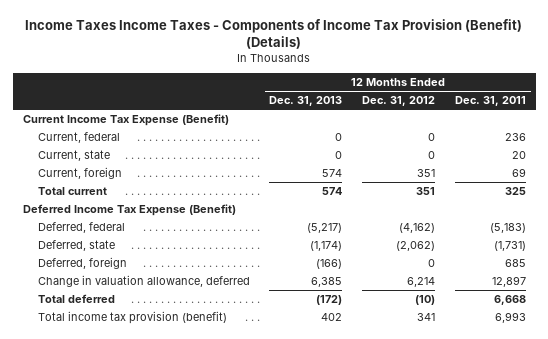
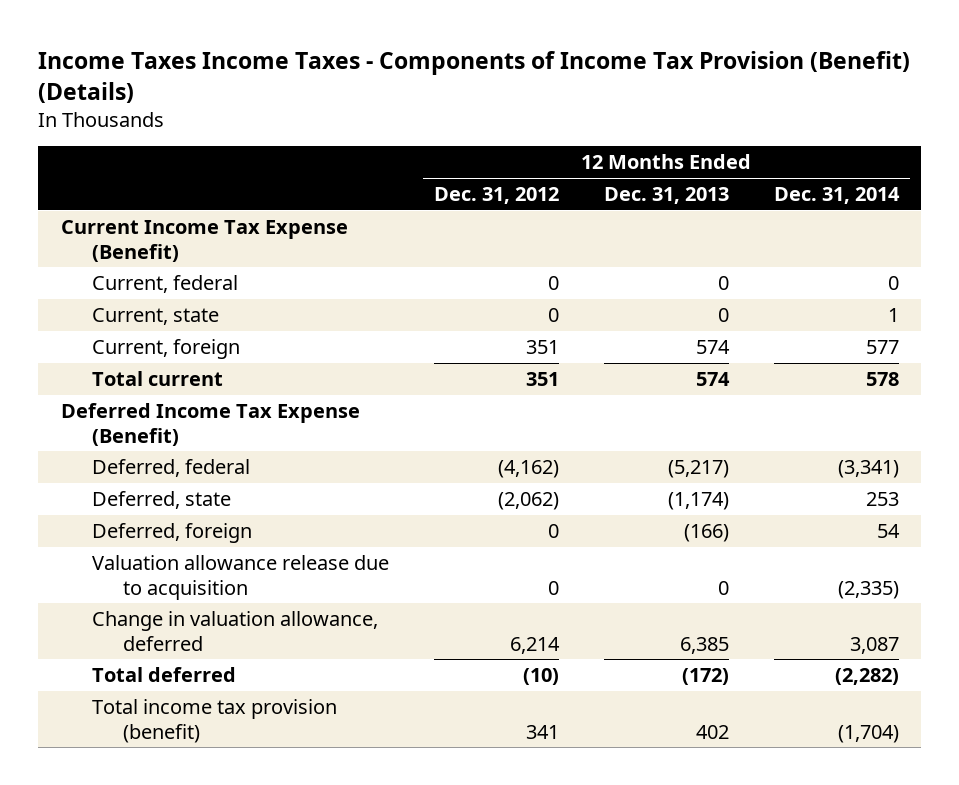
[454,96,526,107] Dec. 31, 2011 -> none
none -> [773,186,900,204] Dec. 31, 2014
none -> [91,554,389,600] Valuation allowance release due to acquisition

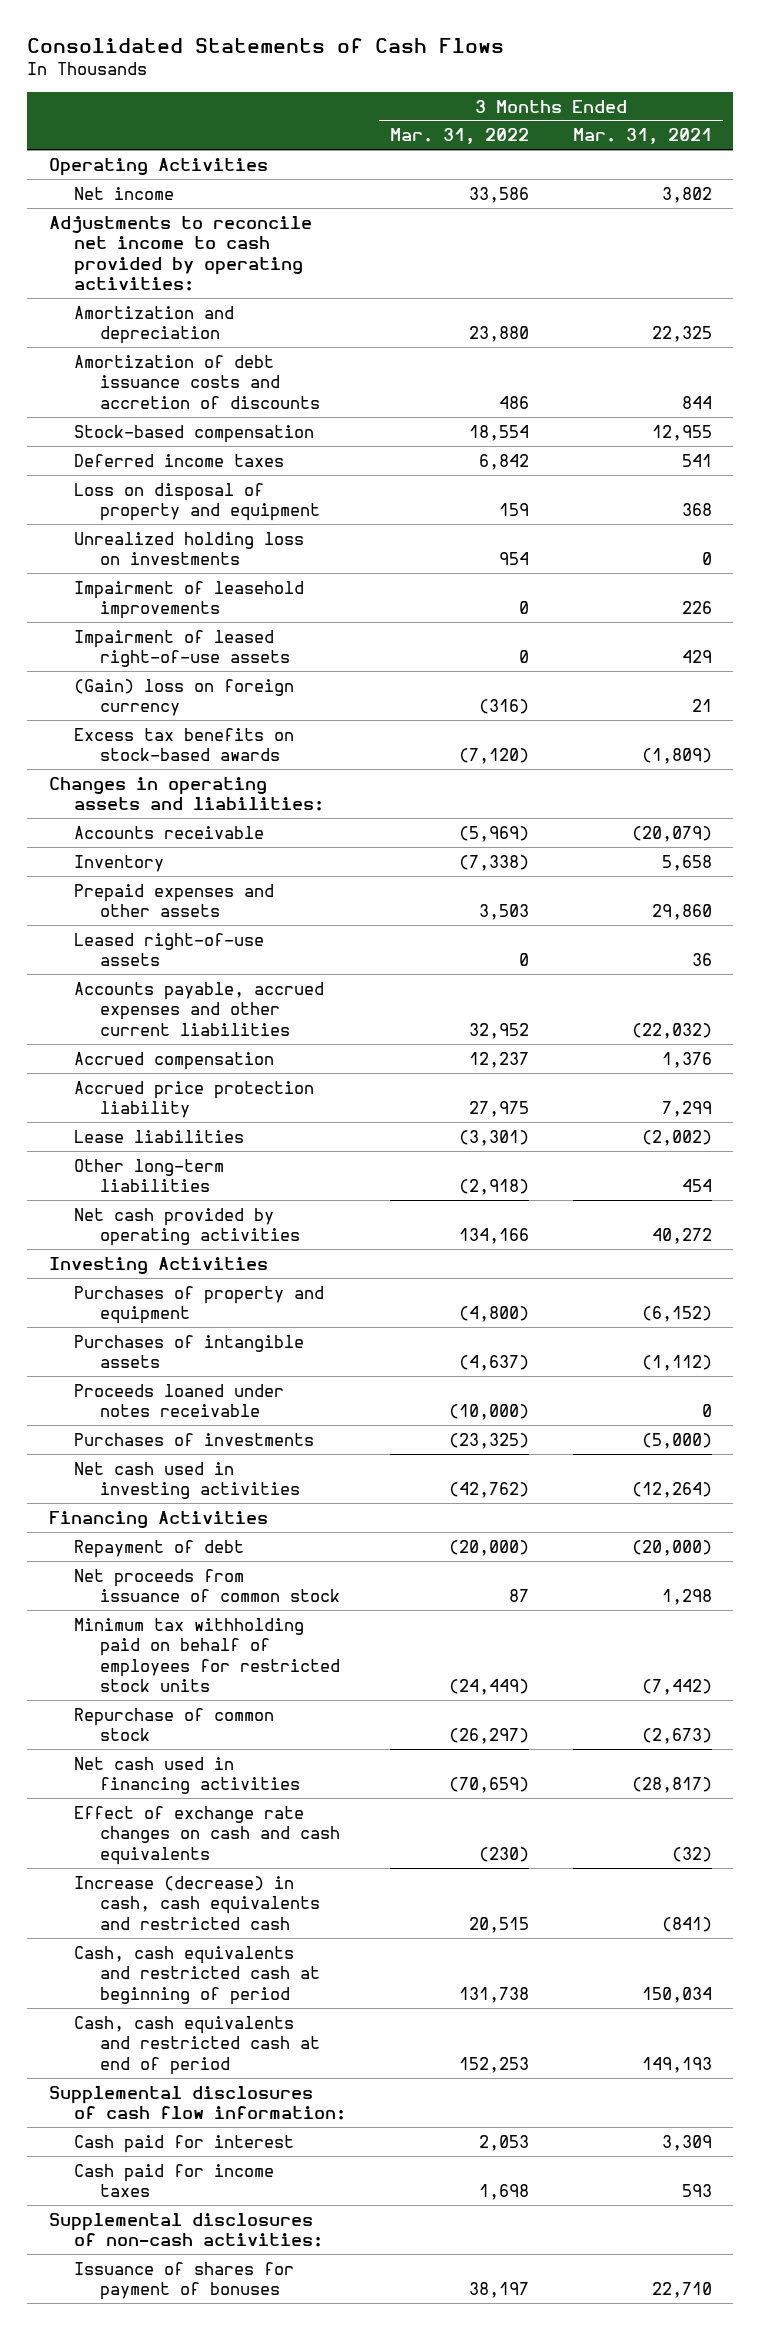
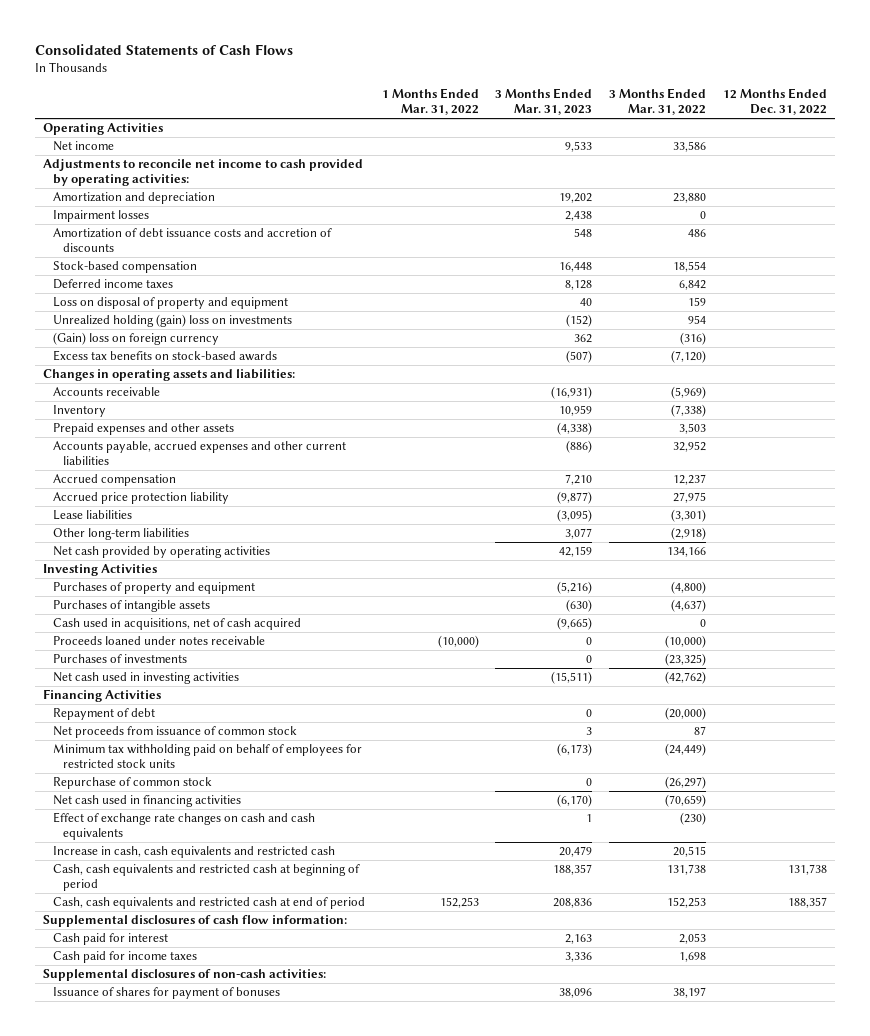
[572,128,712,145] Mar. 31, 2021 -> none
none -> [381,88,479,116] 1 Months Ended Mar. 31, 2022
none -> [495,88,593,116] 3 Months Ended Mar. 31, 2023
none -> [722,88,827,116] 12 Months Ended Dec. 31, 2022
none -> [53,210,150,223] Impairment losses
[74,580,305,620] Impairment of leasehold improvements -> none
[74,629,290,668] Impairment of leased right-of-use assets -> none
[74,531,305,566] Unrealized holding loss on investments -> [53,314,293,328] Unrealized holding (gain) loss on investments
[74,932,265,967] Leased right-of-use assets -> none
none -> [53,618,302,631] Cash used in acquisitions, net of cash acquired
[74,1875,320,1930] Increase (decrease) in cash, cash equivalents and restricted cash -> [53,846,336,859] Increase in cash, cash equivalents and restricted cash

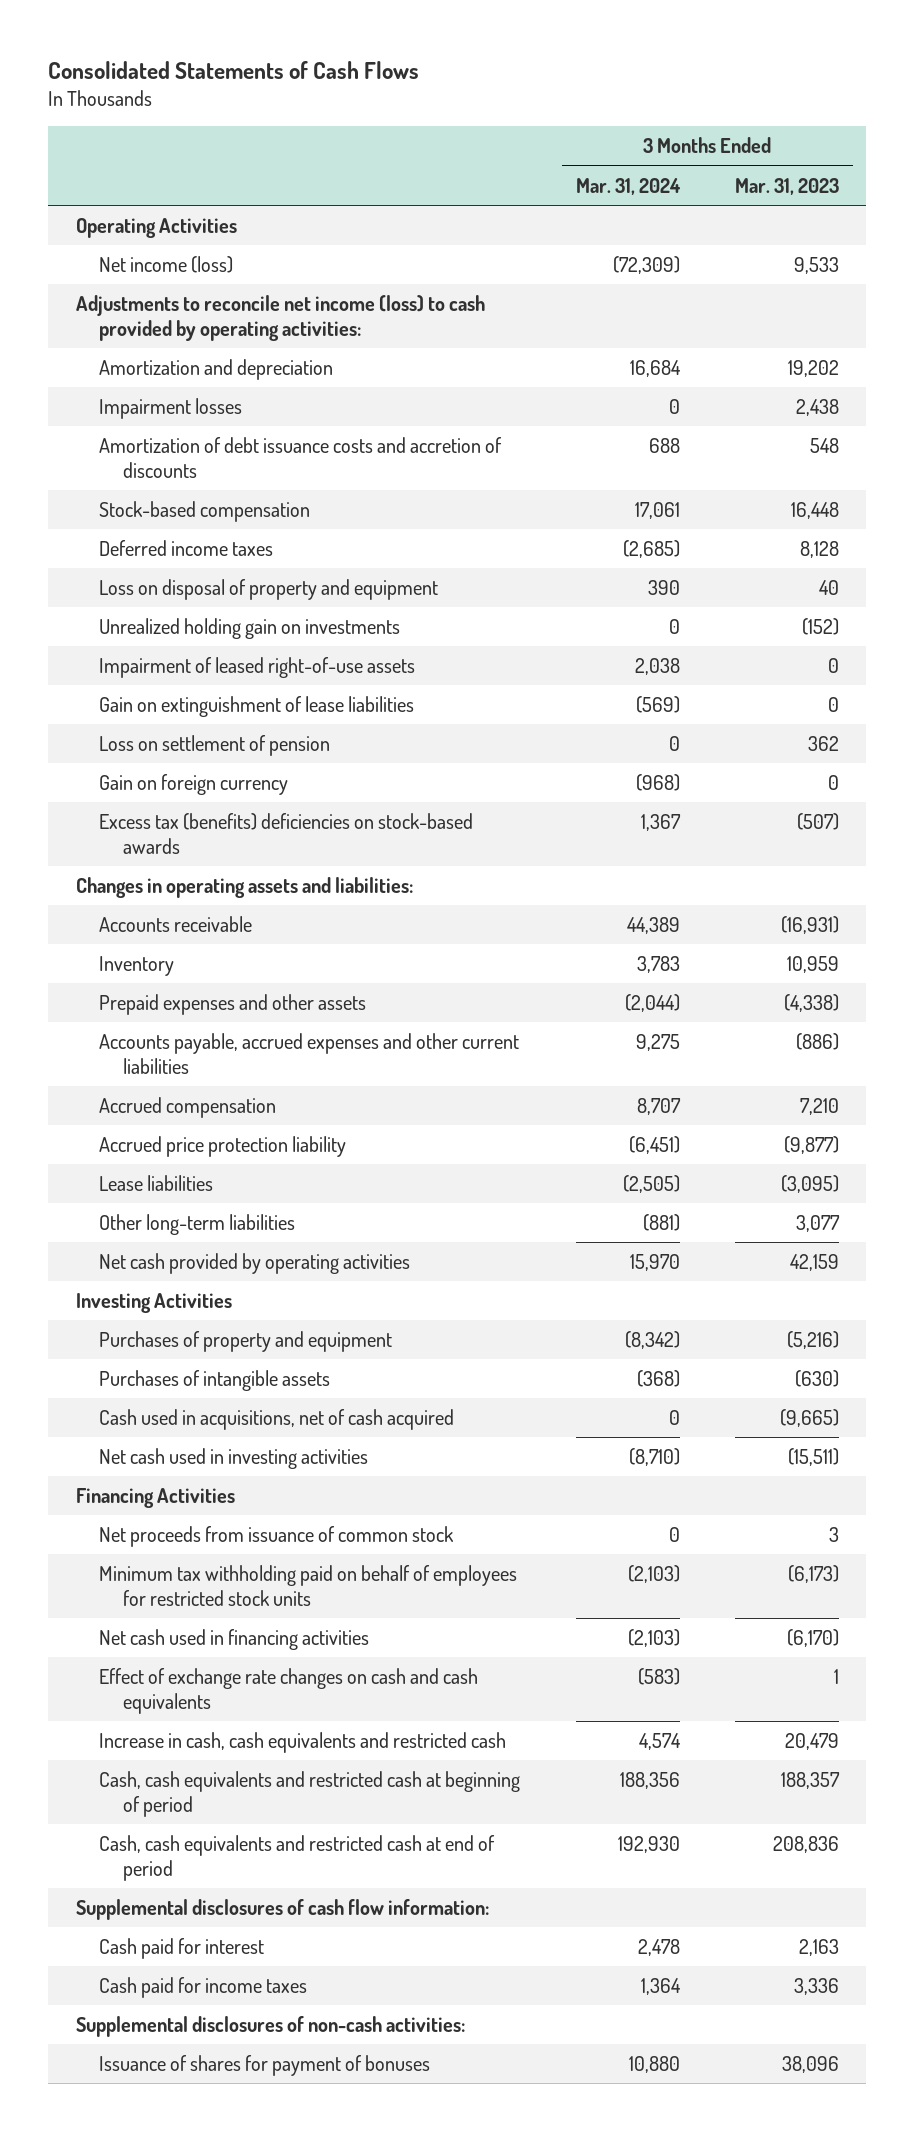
[381,88,479,116] 1 Months Ended Mar. 31, 2022 -> none
[608,88,706,116] 3 Months Ended Mar. 31, 2022 -> none
[722,88,827,116] 12 Months Ended Dec. 31, 2022 -> none
none -> [575,177,681,195] Mar. 31, 2024
[53,141,115,152] Net income -> [99,256,234,274] Net income (loss)
[43,159,364,187] Adjustments to reconcile net income to cash provided by operating activities: -> [75,295,485,342] Adjustments to reconcile net income (loss) to cash provided by operating activities:
[53,314,293,328] Unrealized holding (gain) loss on investments -> [99,618,401,640] Unrealized holding gain on investments
none -> [99,657,416,679] Impairment of leased right-of-use assets
none -> [99,696,415,718] Gain on extinguishment of lease liabilities
none -> [99,735,331,757] Loss on settlement of pension
[53,332,220,346] (Gain) loss on foreign currency -> [99,774,289,796] Gain on foreign currency
[574,334,593,344] 362 -> [827,775,839,791] 0
[53,350,278,362] Excess tax benefits on stock-based awards -> [99,813,474,855] Excess tax (benefits) deficiencies on stock-based awards
[53,636,266,646] Proceeds loaned under notes receivable -> none
[53,654,188,664] Purchases of investments -> none
[53,708,156,721] Repayment of debt -> none
[53,777,213,790] Repurchase of common stock -> none

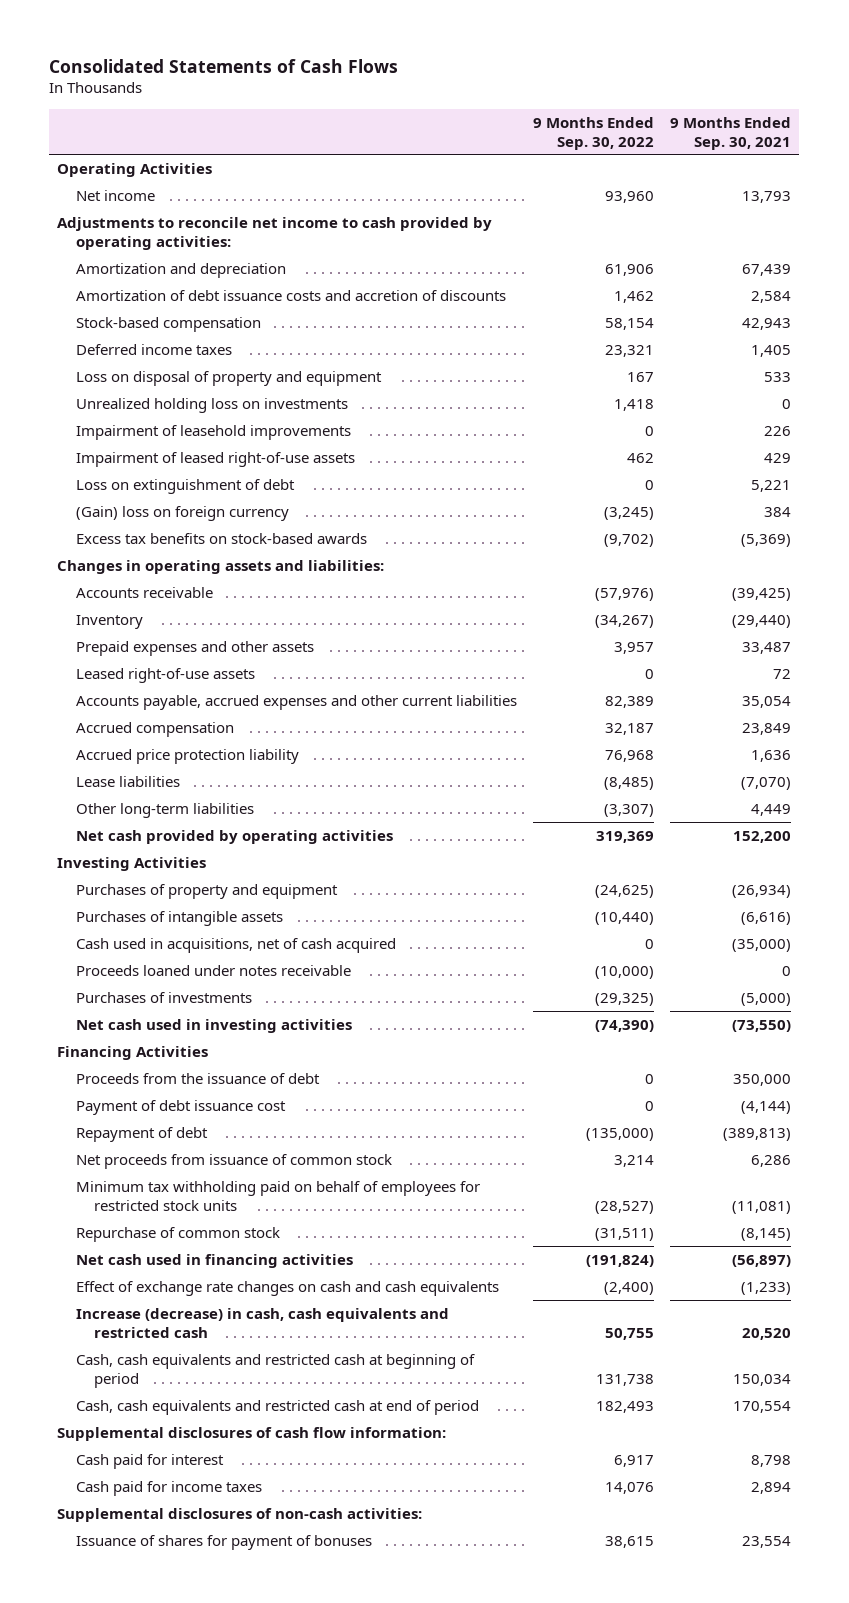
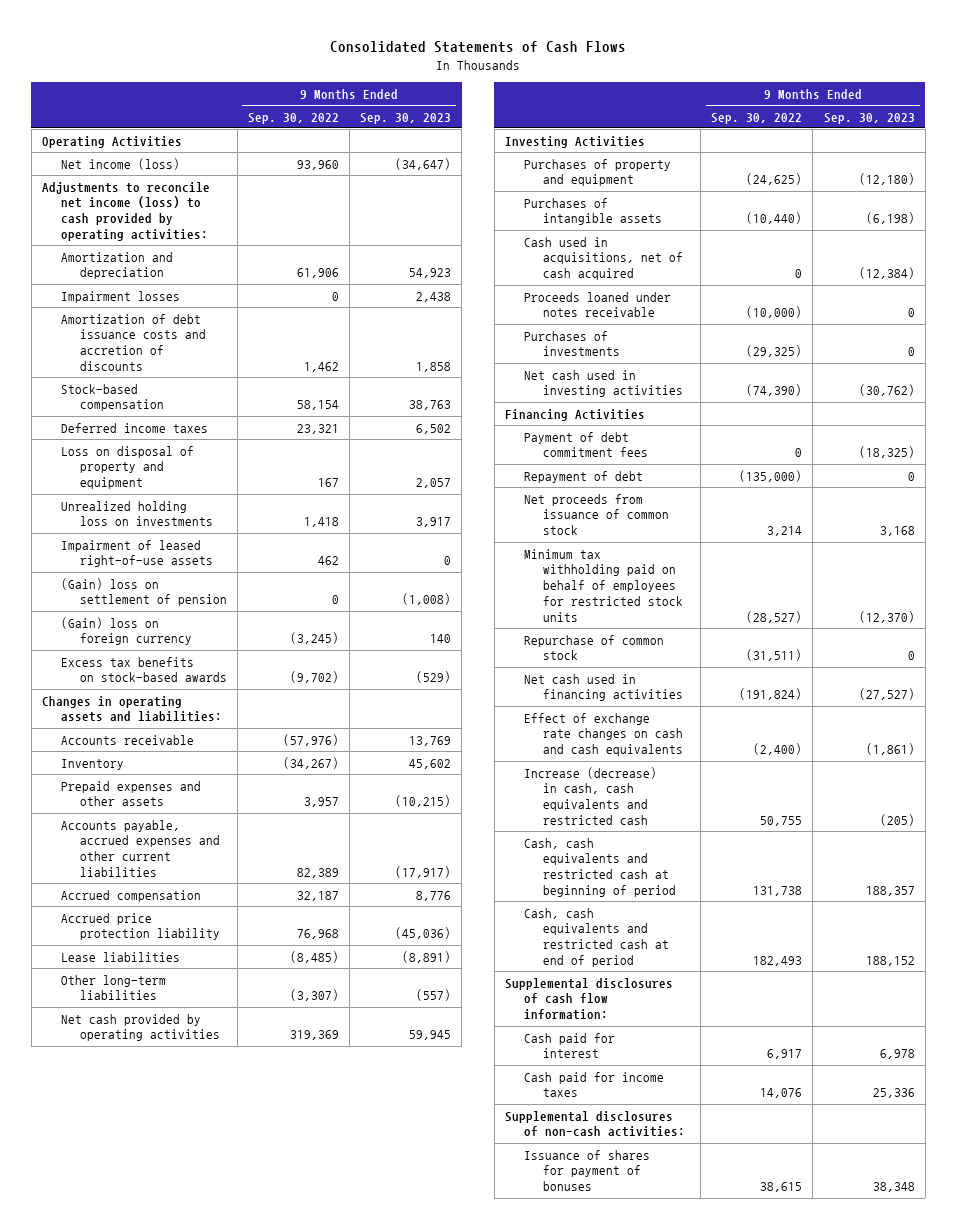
[670,116,792,150] 9 Months Ended Sep. 30, 2021 -> none
none -> [360,112,452,124] Sep. 30, 2023
[75,189,155,201] Net income -> [60,157,180,170] Net income (loss)
[57,216,493,250] Adjustments to reconcile net income to cash provided by operating activities: -> [41,181,210,242] Adjustments to reconcile net income (loss) to cash provided by operating activities:
none -> [60,290,180,303] Impairment losses
[75,424,351,440] Impairment of leasehold improvements -> none
[75,478,295,494] Loss on extinguishment of debt -> none
none -> [60,577,227,607] (Gain) loss on settlement of pension
[75,667,255,683] Leased right-of-use assets -> none
[75,1072,320,1084] Proceeds from the issuance of debt -> none
[75,1099,286,1115] Payment of debt issuance cost -> [524,431,648,458] Payment of debt commitment fees

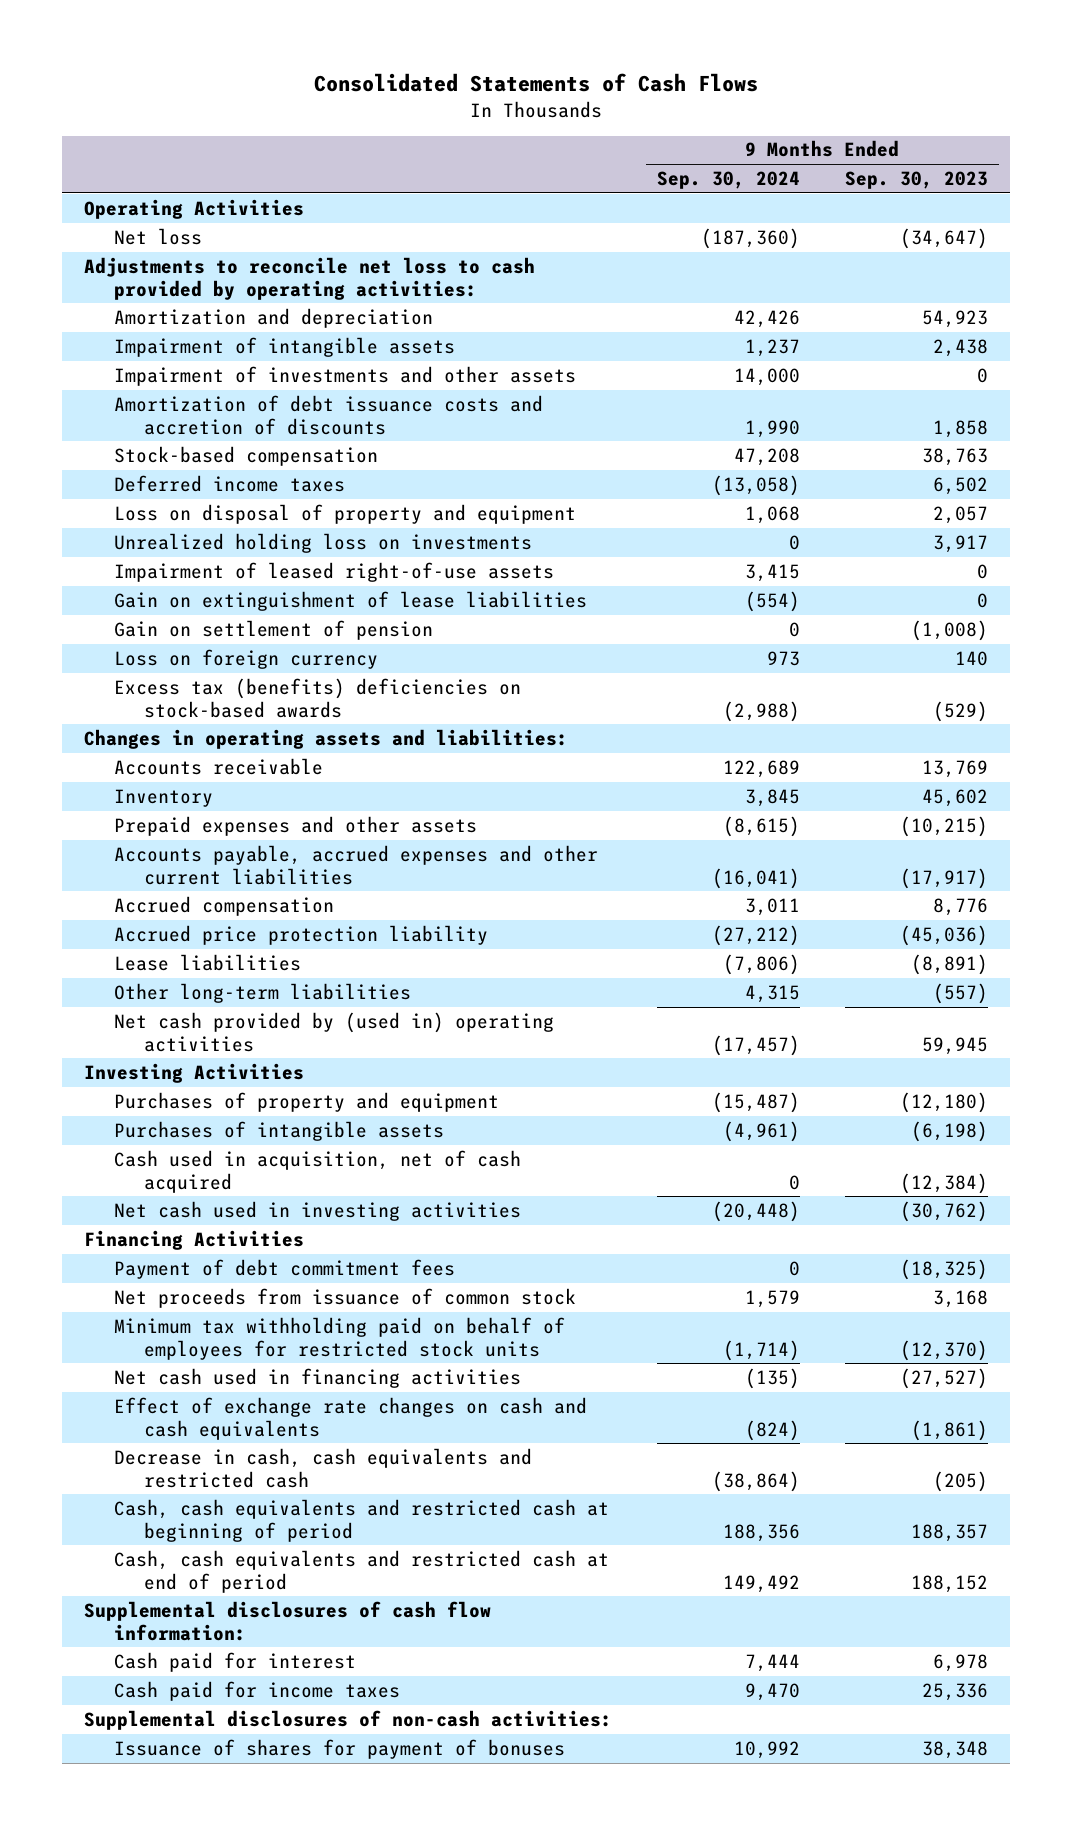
[247,112,339,124] Sep. 30, 2022 -> none
none -> [656,171,800,190] Sep. 30, 2024
[60,157,180,170] Net income (loss) -> [114,227,203,245] Net loss
[41,181,210,242] Adjustments to reconcile net income (loss) to cash provided by operating activities: -> [84,256,536,300] Adjustments to reconcile net loss to cash provided by operating activities:
[60,290,180,303] Impairment losses -> [114,336,456,357] Impairment of intangible assets
none -> [114,365,577,386] Impairment of investments and other assets
none -> [114,590,588,611] Gain on extinguishment of lease liabilities
[60,577,227,607] (Gain) loss on settlement of pension -> [114,619,434,640] Gain on settlement of pension
[60,616,192,646] (Gain) loss on foreign currency -> [114,648,379,669] Loss on foreign currency
[60,656,227,683] Excess tax benefits on stock-based awards -> [114,677,522,718] Excess tax (benefits) deficiencies on stock-based awards
[60,1013,220,1042] Net cash provided by operating activities -> [114,1011,555,1052] Net cash provided by (used in) operating activities
[524,291,672,318] Proceeds loaned under notes receivable -> none
[524,330,620,357] Purchases of investments -> none
[524,236,683,281] Cash used in acquisitions, net of cash acquired -> [114,1149,522,1193] Cash used in acquisition, net of cash acquired
[524,470,644,483] Repayment of debt -> none
[524,634,665,661] Repurchase of common stock -> none
[524,766,658,826] Increase (decrease) in cash, cash equivalents and restricted cash -> [114,1447,533,1488] Decrease in cash, cash equivalents and restricted cash

